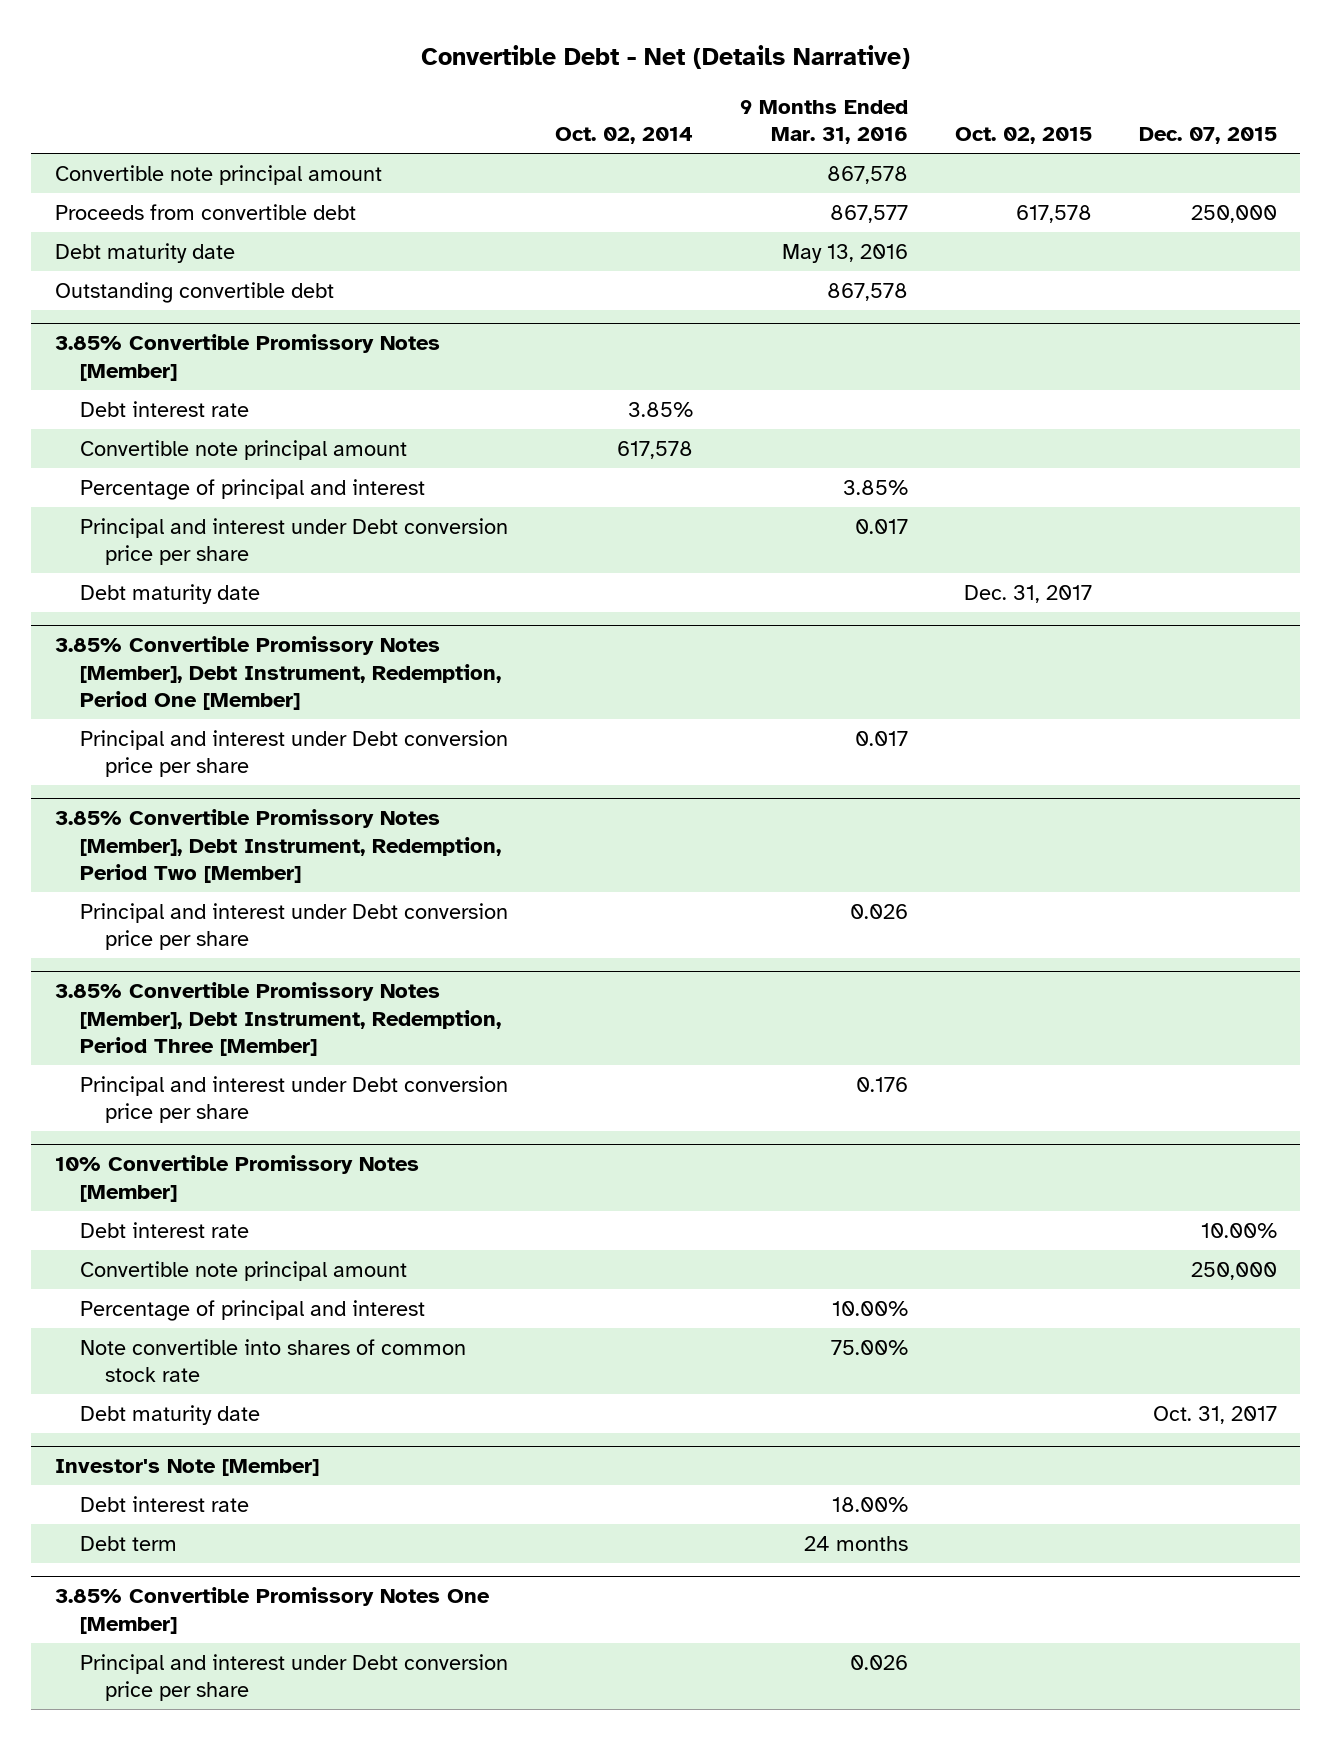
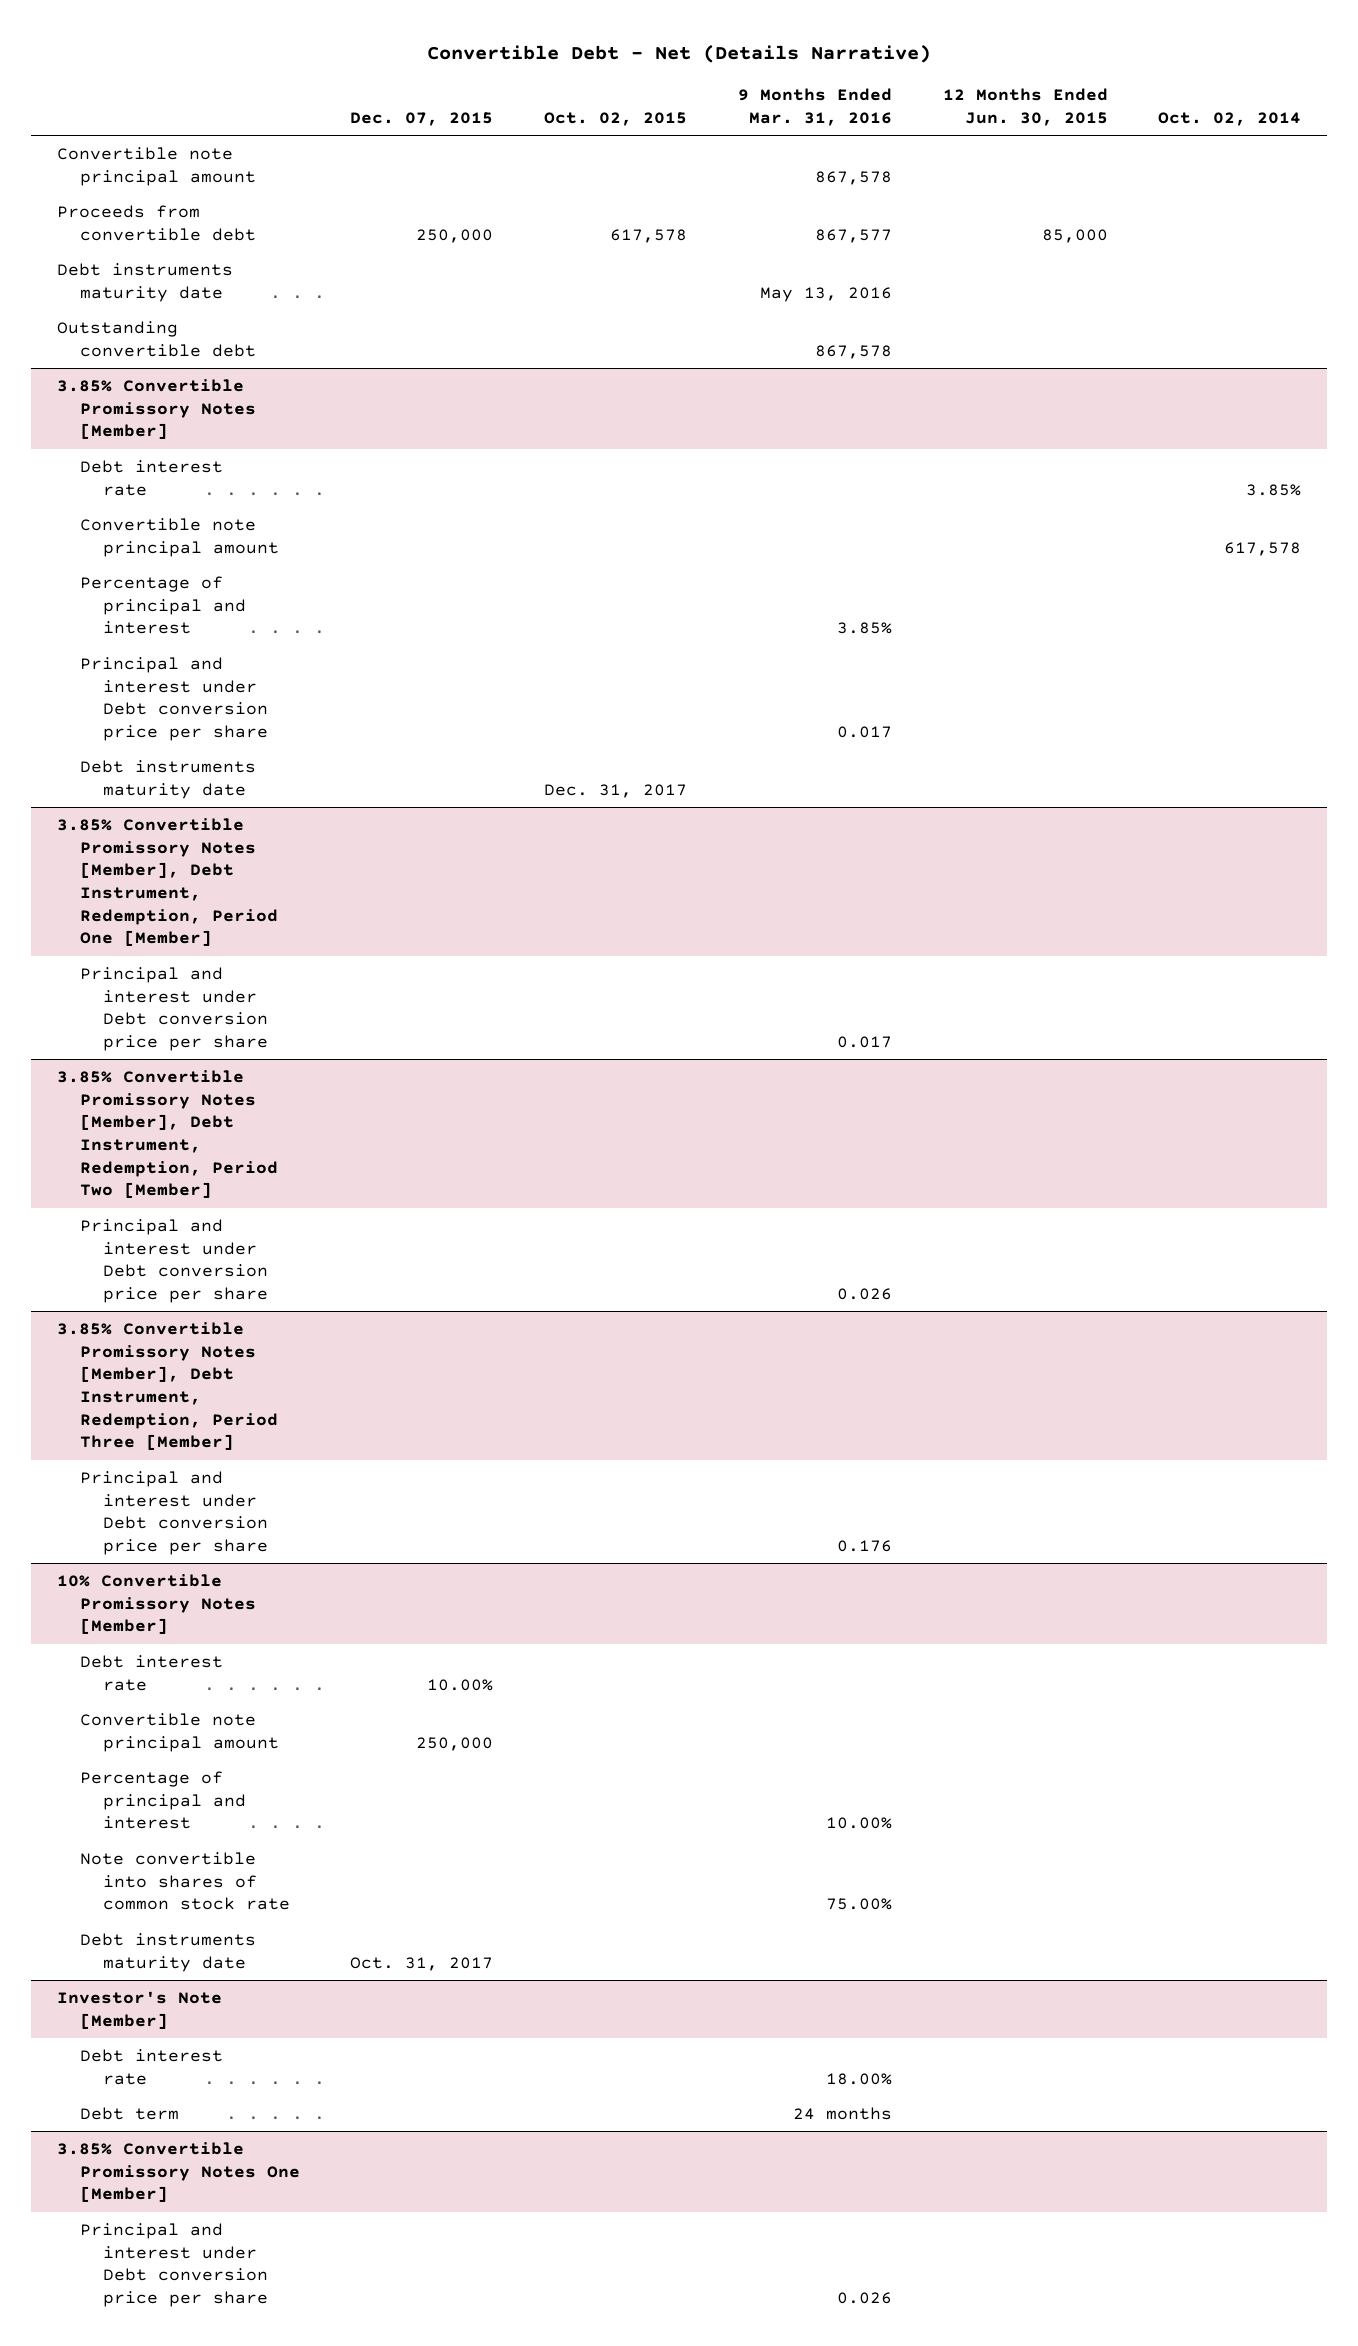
none -> [942,88,1108,126] 12 Months Ended Jun. 30, 2015
[54,242,235,263] Debt maturity date -> [56,263,233,302] Debt instruments maturity date
[79,583,260,604] Debt maturity date -> [79,760,256,799] Debt instruments maturity date
[79,1404,260,1425] Debt maturity date -> [79,1933,256,1972] Debt instruments maturity date

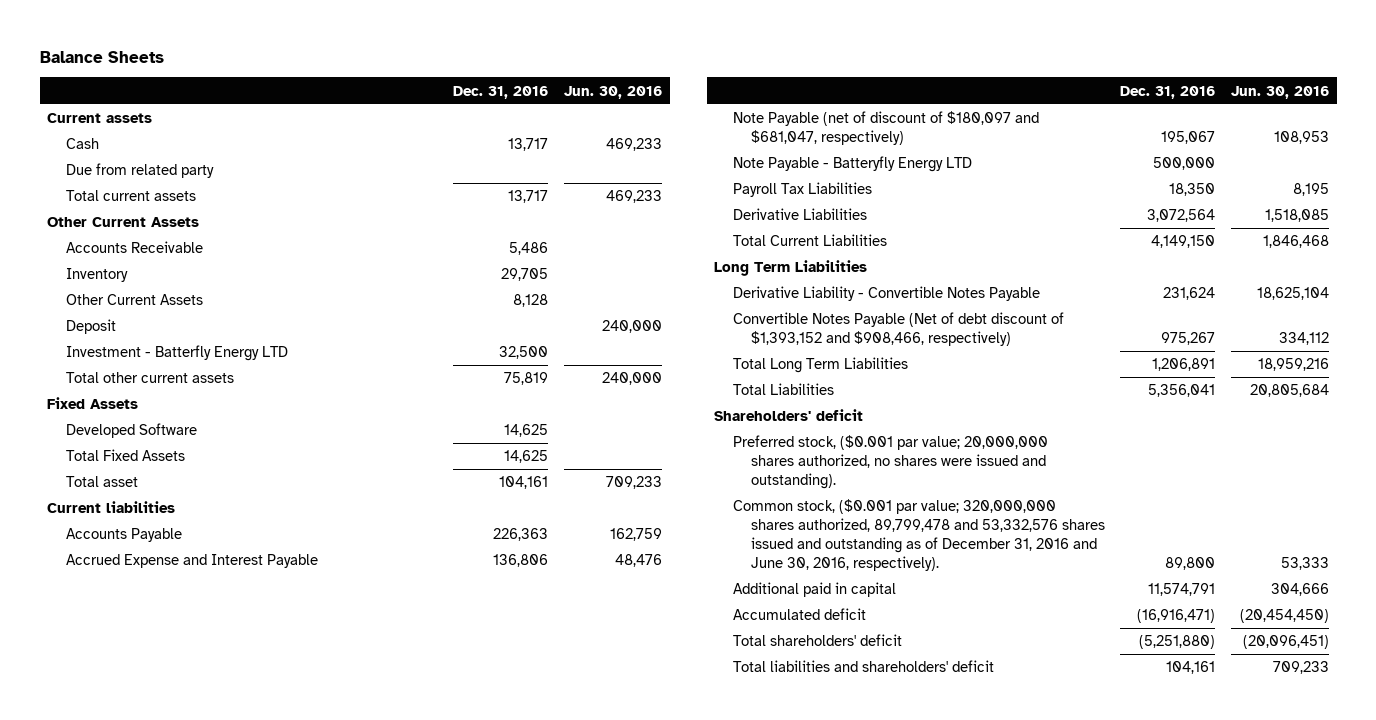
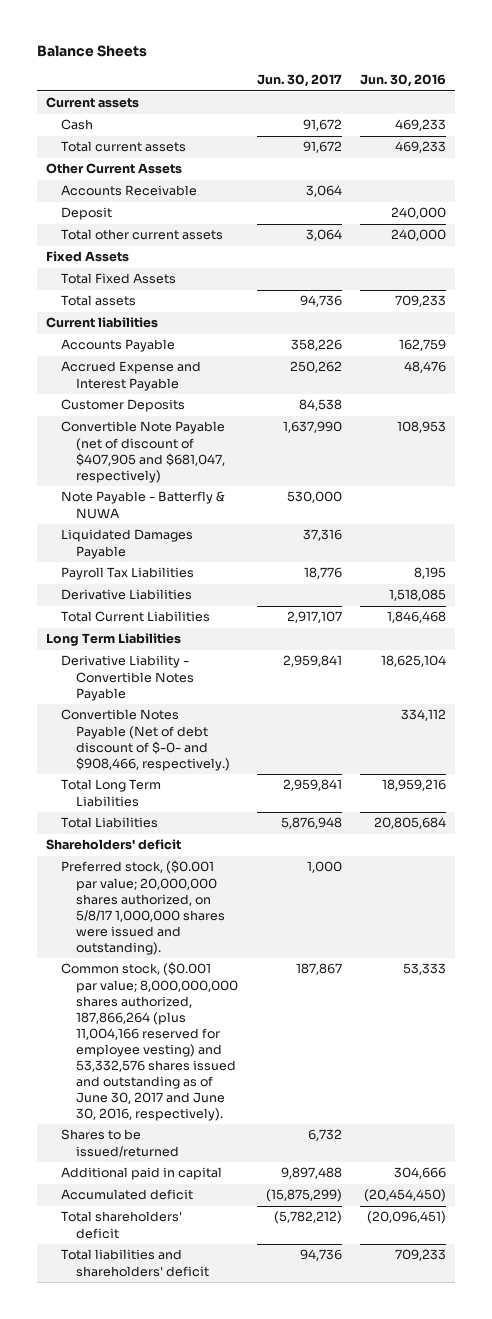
[453,85,549,99] Dec. 31, 2016 -> none
none -> [256,74,342,88] Jun. 30, 2017
[65,163,214,179] Due from related party -> none
[65,268,128,283] Inventory -> none
[65,294,203,306] Other Current Assets -> none
[65,345,288,362] Investment - Batterfly Energy LTD -> none
[65,423,197,439] Developed Software -> none
[65,476,138,488] Total asset -> [61,295,137,307] Total assets
none -> [61,399,186,413] Customer Deposits
[732,111,1039,145] Note Payable (net of discount of $180,097 and $681,047, respectively) -> [61,421,226,483] Convertible Note Payable (net of discount of $407,905 and $681,047, respectively)
[732,156,972,173] Note Payable - Batteryfly Energy LTD -> [61,491,226,519] Note Payable - Batterfly & NUWA
none -> [61,529,194,559] Liquidated Damages Payable
[732,312,1064,346] Convertible Notes Payable (Net of debt discount of $1,393,152 and $908,466, respectively) -> [61,709,231,771] Convertible Notes Payable (Net of debt discount of $-0- and $908,466, respectively.)
[732,435,1048,489] Preferred stock, ($0.001 par value; 20,000,000 shares authorized, no shares were issued and outstanding). -> [61,860,226,955] Preferred stock, ($0.001 par value; 20,000,000 shares authorized, on 5/8/17 1,000,000 shares were issued and outstanding).
[732,499,1105,571] Common stock, ($0.001 par value; 320,000,000 shares authorized, 89,799,478 and 53,332,576 shares issued and outstanding as of December 31, 2016 and June 30, 2016, respectively). -> [61,962,239,1121] Common stock, ($0.001 par value; 8,000,000,000 shares authorized, 187,866,264 (plus 11,004,166 reserved for employee vesting) and 53,332,576 shares issued and outstanding as of June 30, 2017 and June 30, 2016, respectively).
none -> [61,1129,180,1157] Shares to be issued/returned

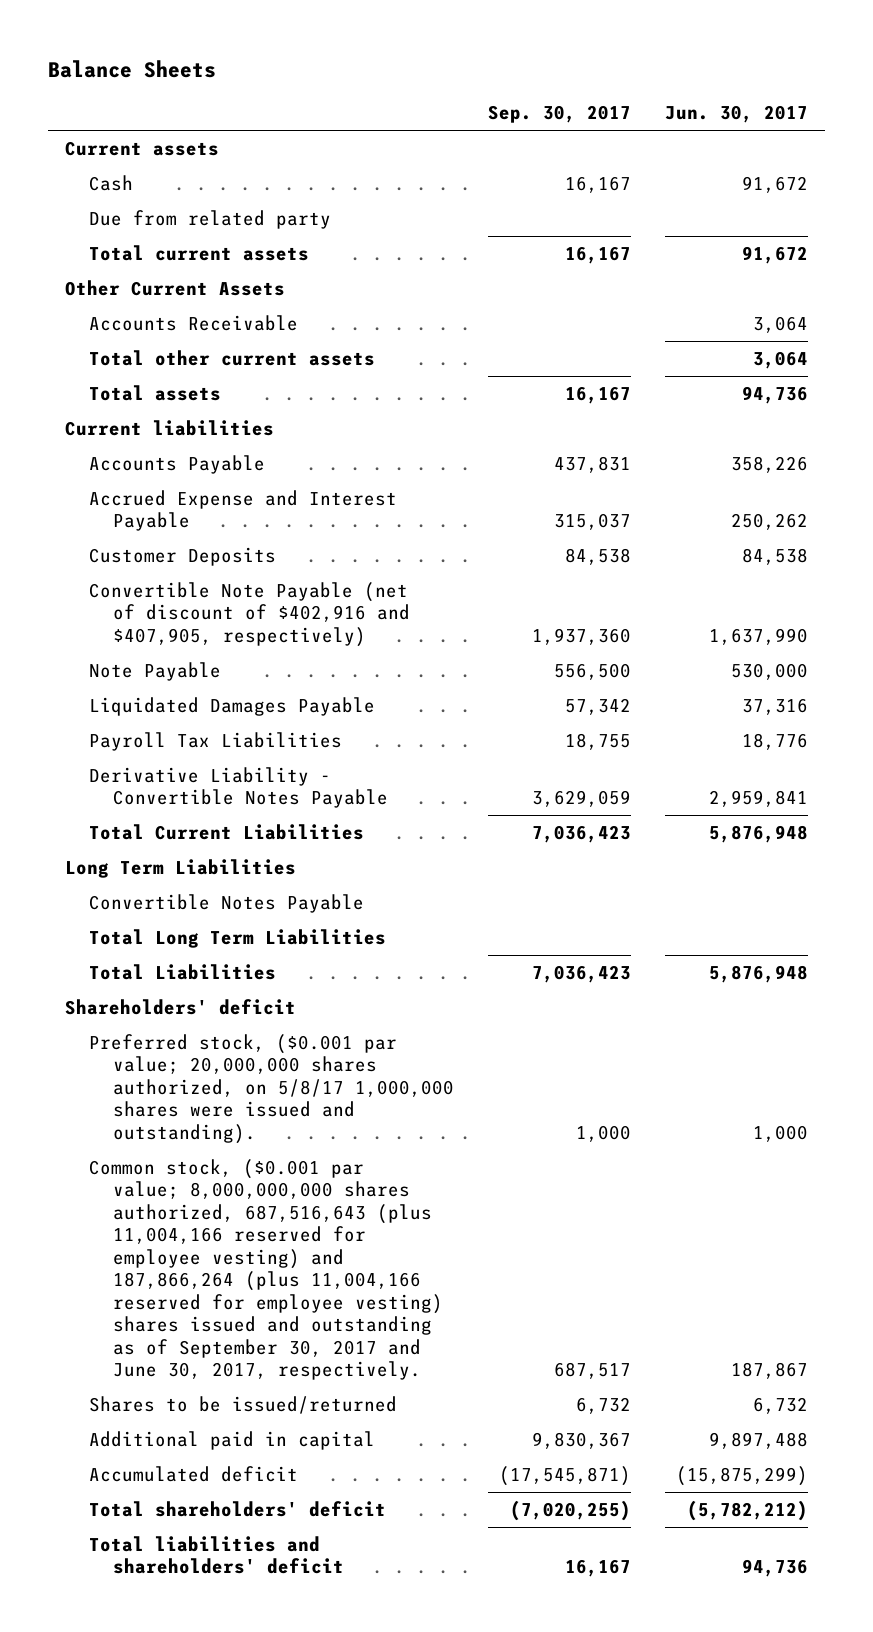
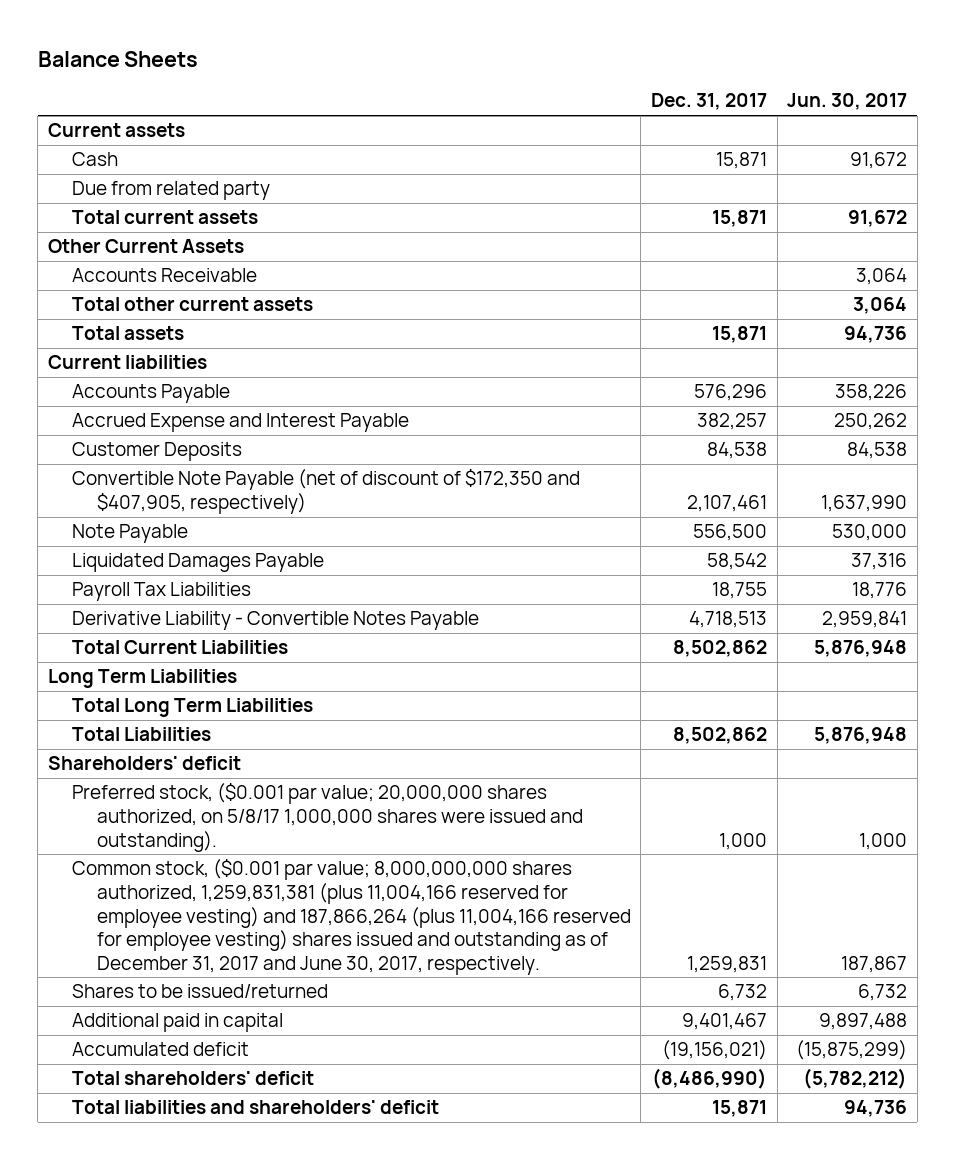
[488,105,632,124] Sep. 30, 2017 -> none
none -> [650,93,767,111] Dec. 31, 2017
[89,581,411,647] Convertible Note Payable (net of discount of $402,916 and $407,905, respectively) -> [72,469,581,515] Convertible Note Payable (net of discount of $172,350 and $407,905, respectively)
[89,893,365,913] Convertible Notes Payable -> none
[89,1158,444,1381] Common stock, ($0.001 par value; 8,000,000,000 shares authorized, 687,516,643 (plus 11,004,166 reserved for employee vesting) and 187,866,264 (plus 11,004,166 reserved for employee vesting) shares issued and outstanding as of September 30, 2017 and June 30, 2017, respectively. -> [72,859,631,975] Common stock, ($0.001 par value; 8,000,000,000 shares authorized, 1,259,831,381 (plus 11,004,166 reserved for employee vesting) and 187,866,264 (plus 11,004,166 reserved for employee vesting) shares issued and outstanding as of December 31, 2017 and June 30, 2017, respectively.

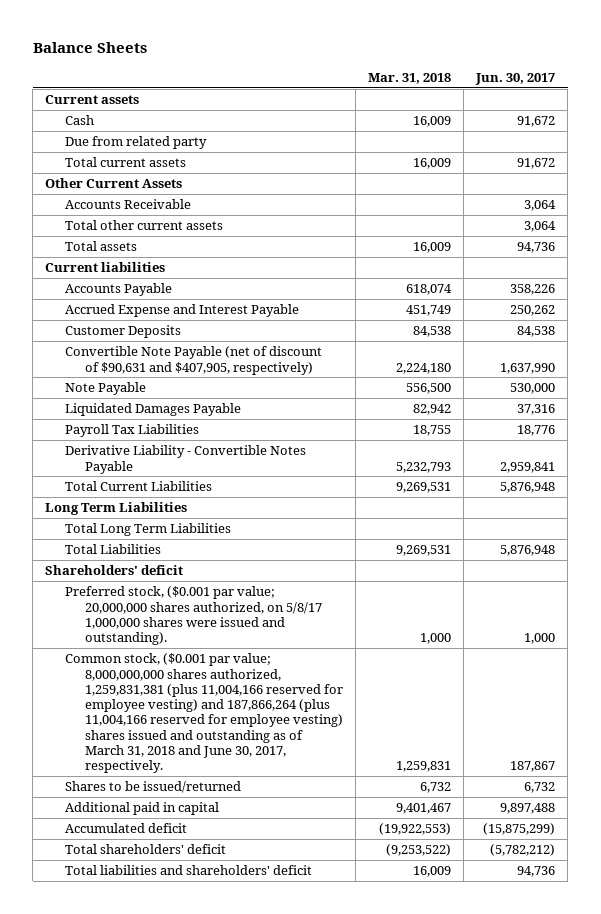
[650,93,767,111] Dec. 31, 2017 -> none
none -> [368,72,452,84] Mar. 31, 2018
[72,469,581,515] Convertible Note Payable (net of discount of $172,350 and $407,905, respectively) -> [65,346,323,375] Convertible Note Payable (net of discount of $90,631 and $407,905, respectively)
[72,859,631,975] Common stock, ($0.001 par value; 8,000,000,000 shares authorized, 1,259,831,381 (plus 11,004,166 reserved for employee vesting) and 187,866,264 (plus 11,004,166 reserved for employee vesting) shares issued and outstanding as of December 31, 2017 and June 30, 2017, respectively. -> [65,653,344,774] Common stock, ($0.001 par value; 8,000,000,000 shares authorized, 1,259,831,381 (plus 11,004,166 reserved for employee vesting) and 187,866,264 (plus 11,004,166 reserved for employee vesting) shares issued and outstanding as of March 31, 2018 and June 30, 2017, respectively.

